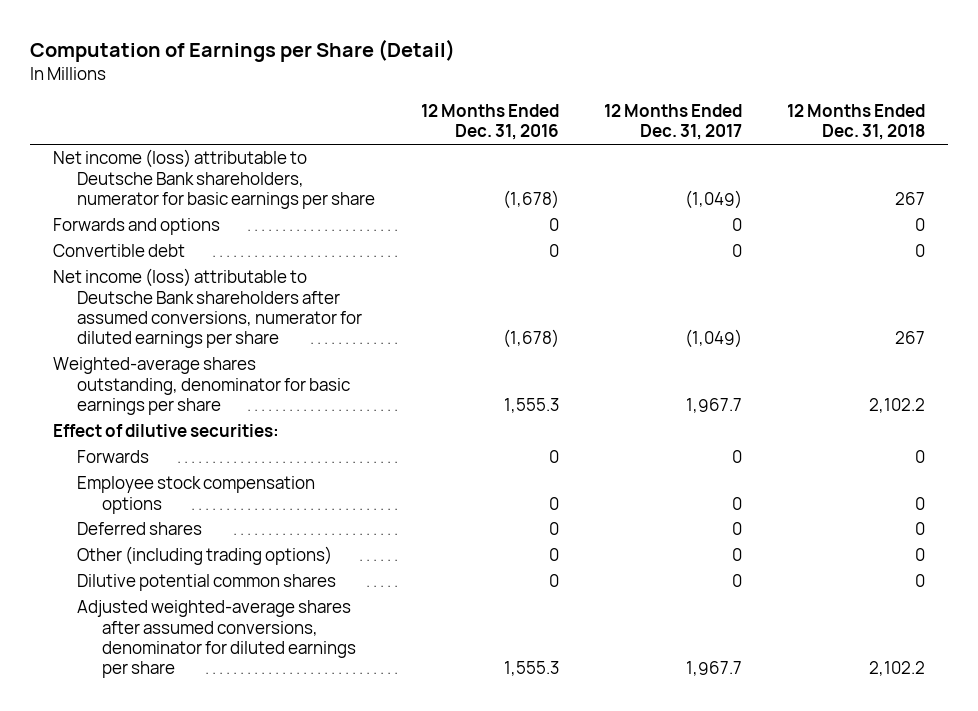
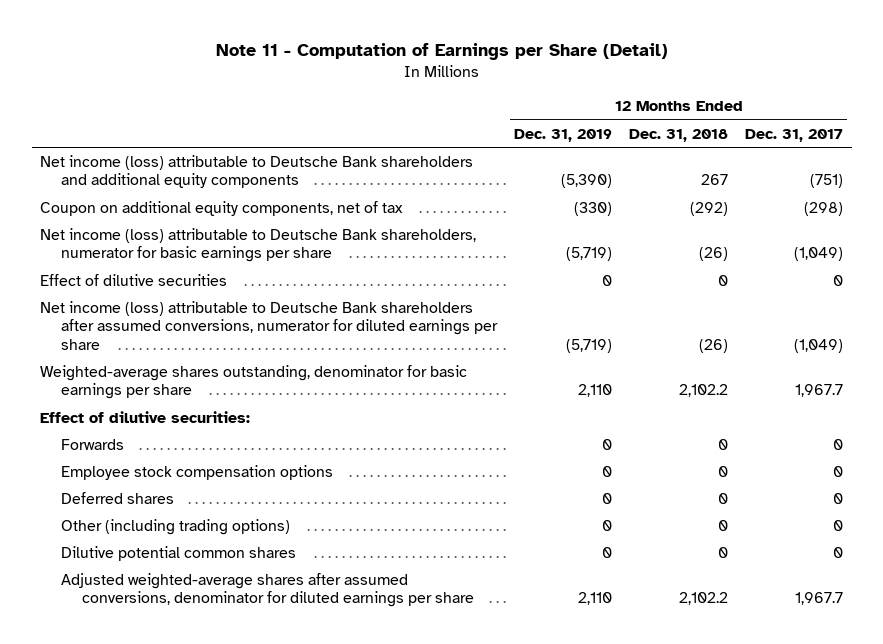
[30,39,456,63] Computation of Earnings per Share (Detail) -> [215,42,668,60] Note 11 - Computation of Earnings per Share (Detail)
[420,103,559,141] 12 Months Ended Dec. 31, 2016 -> none
none -> [514,128,613,142] Dec. 31, 2019
[52,218,220,236] Forwards and options -> none
[52,244,185,258] Convertible debt -> none
none -> [40,155,474,189] Net income (loss) attributable to Deutsche Bank shareholders and additional equity components
none -> [40,201,404,217] Coupon on additional equity components, net of tax
[895,191,926,205] 267 -> [699,247,729,262] (26)
none -> [40,274,228,287] Effect of dilutive securities
[895,331,926,345] 267 -> [699,338,729,353] (26)

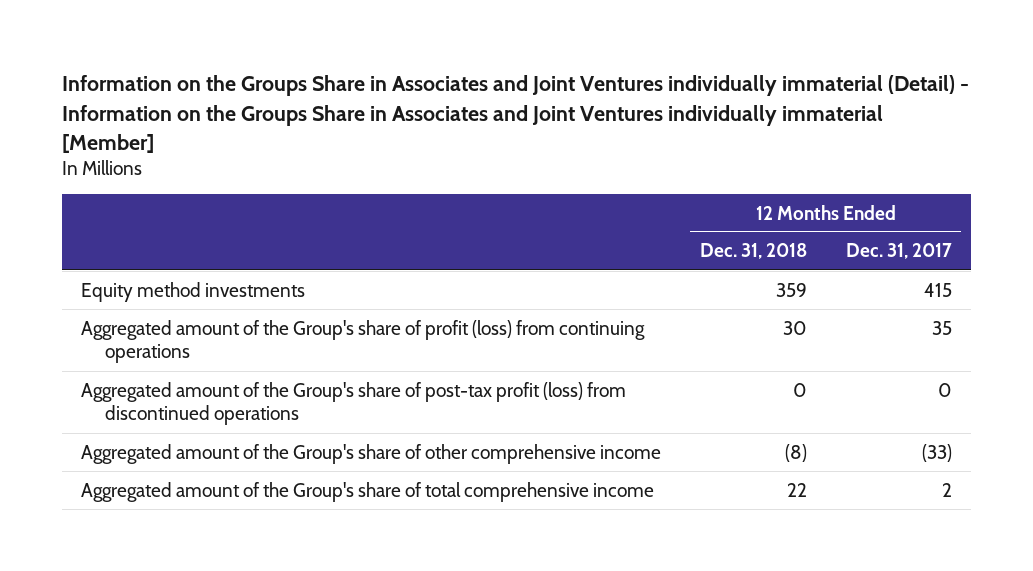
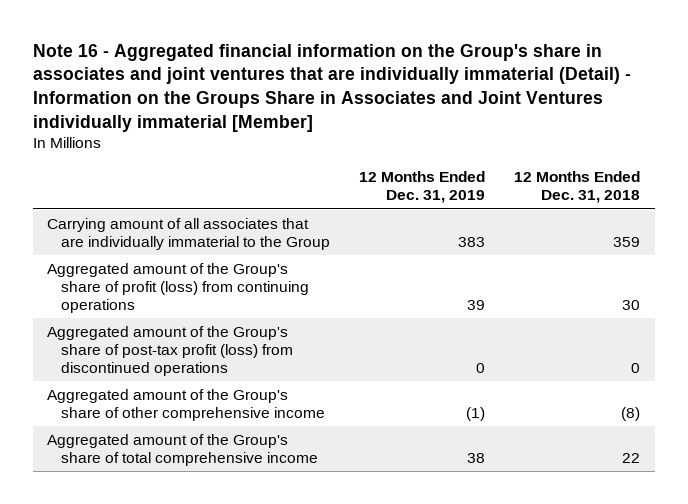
[61,75,969,153] Information on the Groups Share in Associates and Joint Ventures individually immaterial (Detail) - Information on the Groups Share in Associates and Joint Ventures individually immaterial [Member] -> [32,43,631,132] Note 16 - Aggregated financial information on the Group's share in associates and joint ventures that are individually immaterial (Detail) - Information on the Groups Share in Associates and Joint Ventures individually immaterial [Member]
[845,243,952,260] Dec. 31, 2017 -> none
none -> [359,171,486,204] 12 Months Ended Dec. 31, 2019
[81,281,306,302] Equity method investments -> [47,217,330,250] Carrying amount of all associates that are individually immaterial to the Group

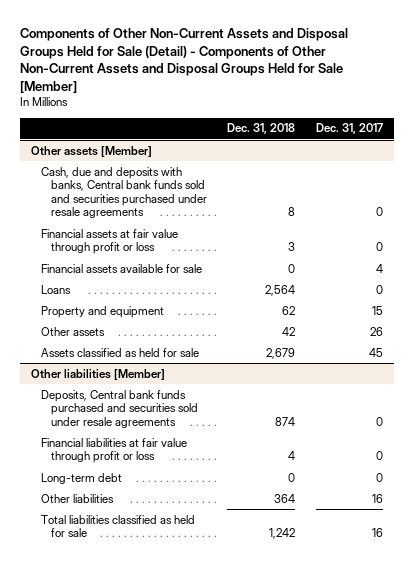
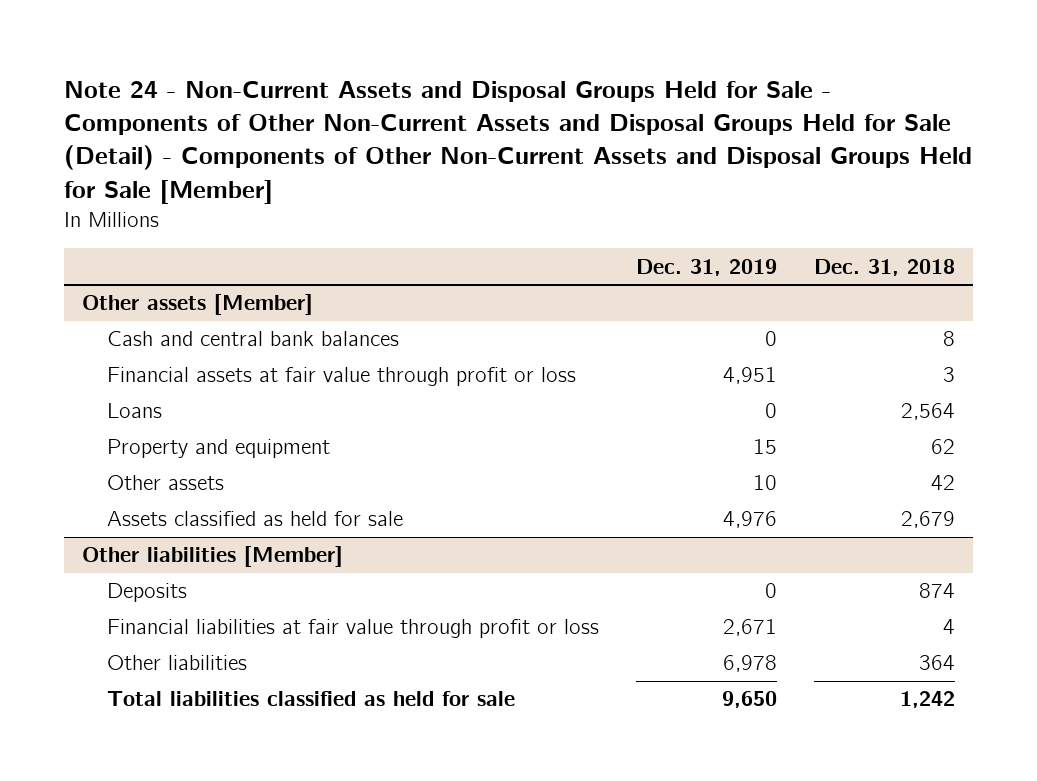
[20,27,349,93] Components of Other Non-Current Assets and Disposal Groups Held for Sale (Detail) - Components of Other Non-Current Assets and Disposal Groups Held for Sale [Member] -> [64,80,973,204] Note 24 - Non-Current Assets and Disposal Groups Held for Sale - Components of Other Non-Current Assets and Disposal Groups Held for Sale (Detail) - Components of Other Non-Current Assets and Disposal Groups Held for Sale [Member]
[316,123,384,135] Dec. 31, 2017 -> none
none -> [635,258,777,276] Dec. 31, 2019
[40,166,207,219] Cash, due and deposits with banks, Central bank funds sold and securities purchased under resale agreements -> none
none -> [107,331,400,347] Cash and central bank balances
[40,263,202,273] Financial assets available for sale -> none
[40,389,198,428] Deposits, Central bank funds purchased and securities sold under resale agreements -> [107,583,188,603] Deposits
[40,472,122,484] Long-term debt -> none

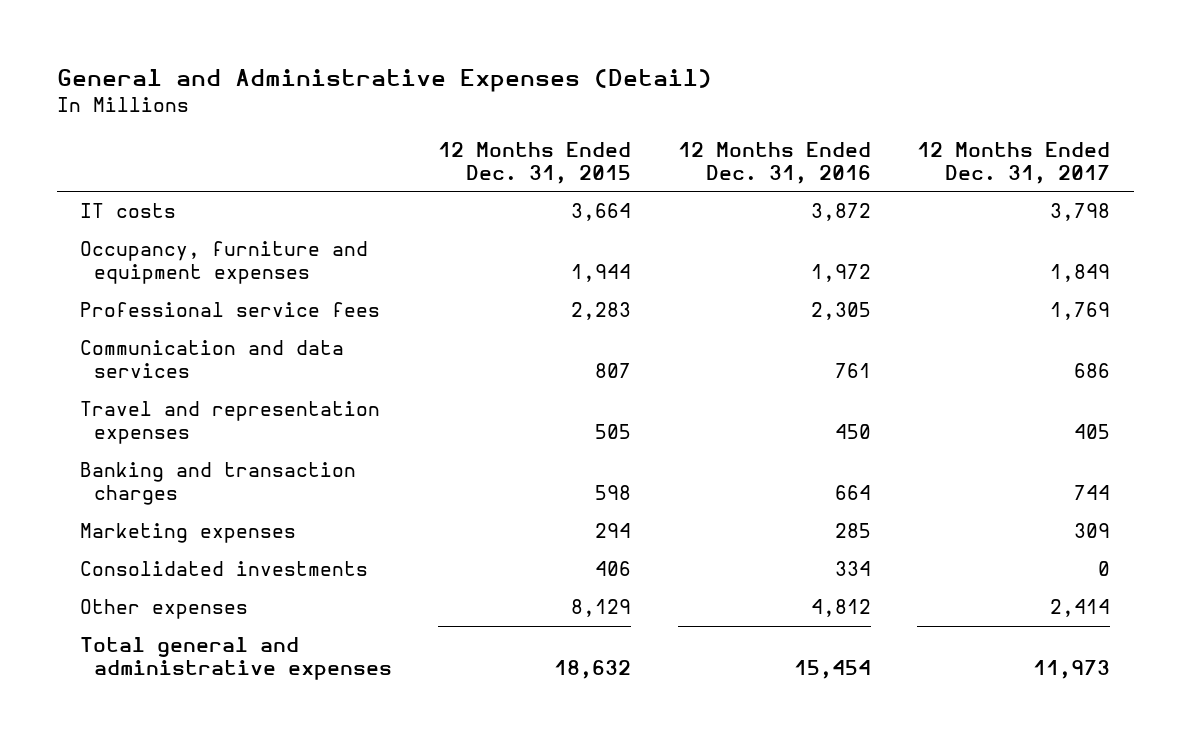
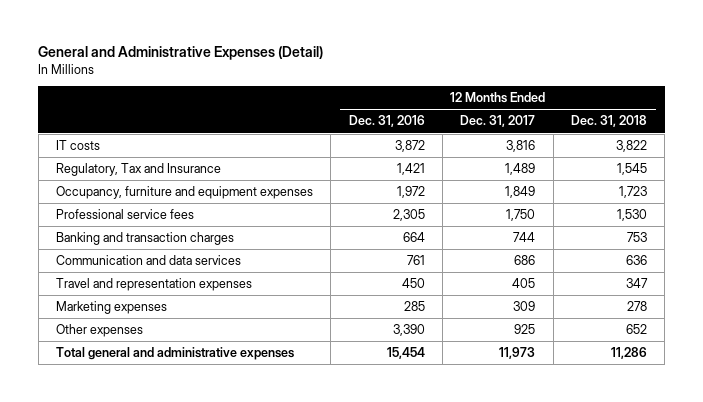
[438,141,632,184] 12 Months Ended Dec. 31, 2015 -> none
none -> [571,115,648,128] Dec. 31, 2018
[1050,202,1111,221] 3,798 -> [506,140,536,153] 3,816
none -> [55,163,221,177] Regulatory, Tax and Insurance
[1050,301,1111,320] 1,769 -> [506,209,536,222] 1,750
[79,461,356,506] Banking and transaction charges -> [55,232,234,246] Banking and transaction charges
[79,560,368,576] Consolidated investments -> none
[810,598,871,617] 4,812 -> [392,324,425,337] 3,390
[1050,598,1111,617] 2,414 -> [514,324,536,335] 925

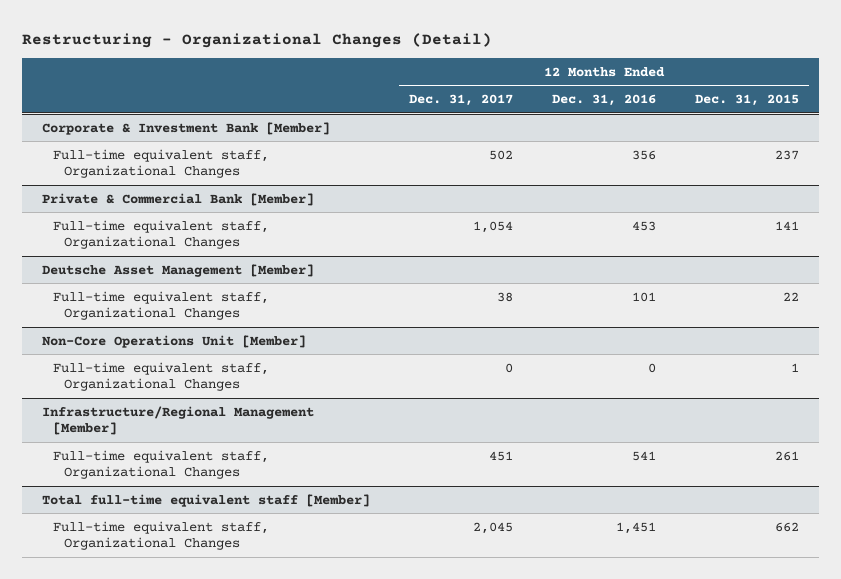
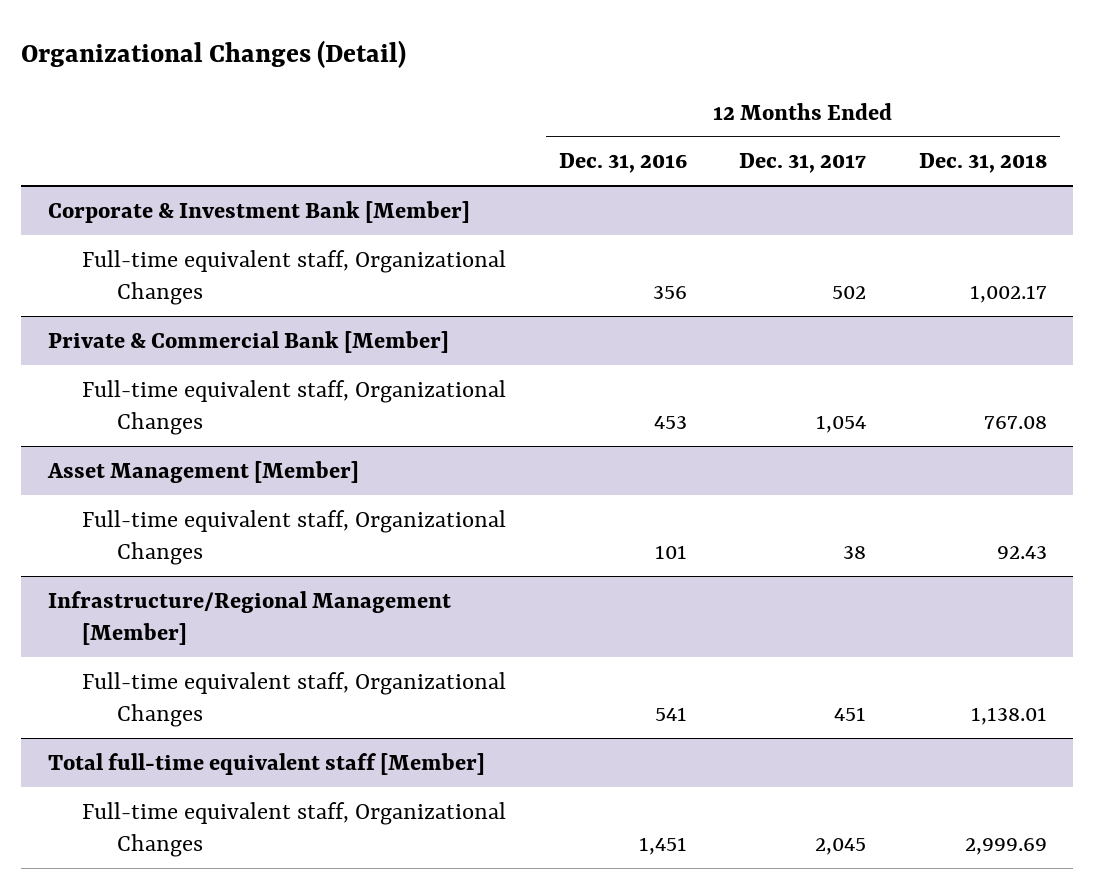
[22,33,493,49] Restructuring - Organizational Changes (Detail) -> [21,39,407,68] Organizational Changes (Detail)
[695,94,800,107] Dec. 31, 2015 -> none
none -> [918,153,1047,174] Dec. 31, 2018
[42,263,315,277] Deutsche Asset Management [Member] -> [46,460,359,483] Asset Management [Member]
[42,334,307,348] Non-Core Operations Unit [Member] -> none
[52,361,269,392] Full-time equivalent staff, Organizational Changes -> none

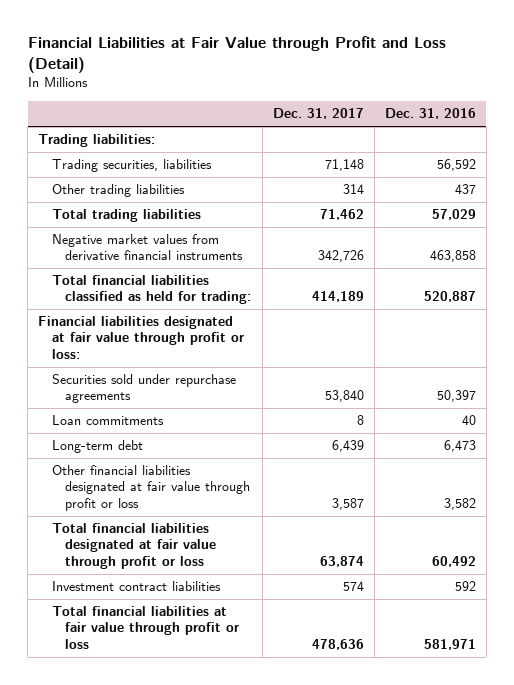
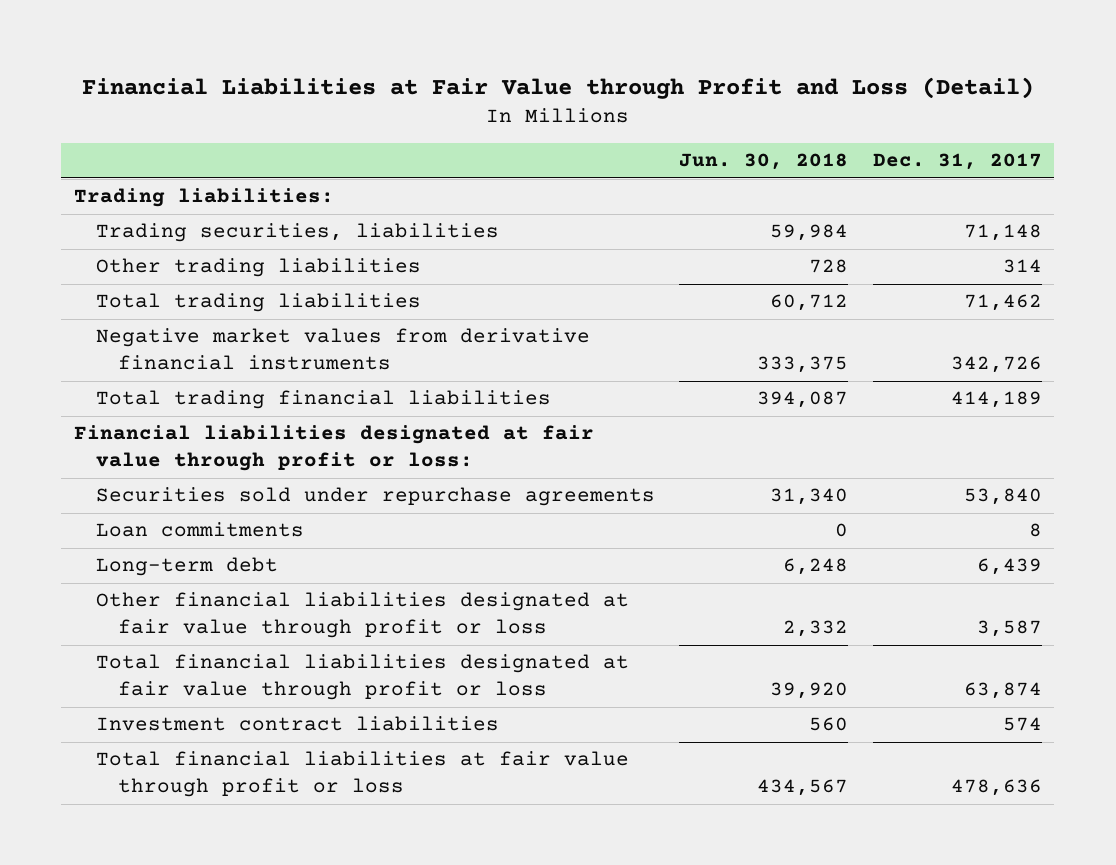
[384,108,476,120] Dec. 31, 2016 -> none
none -> [679,153,849,171] Jun. 30, 2018
[51,275,252,305] Total financial liabilities classified as held for trading: -> [95,390,551,410] Total trading financial liabilities

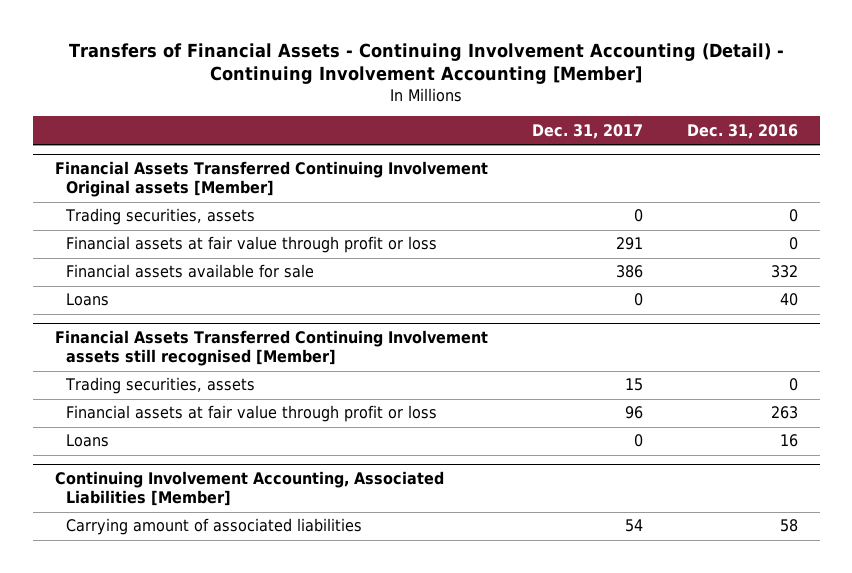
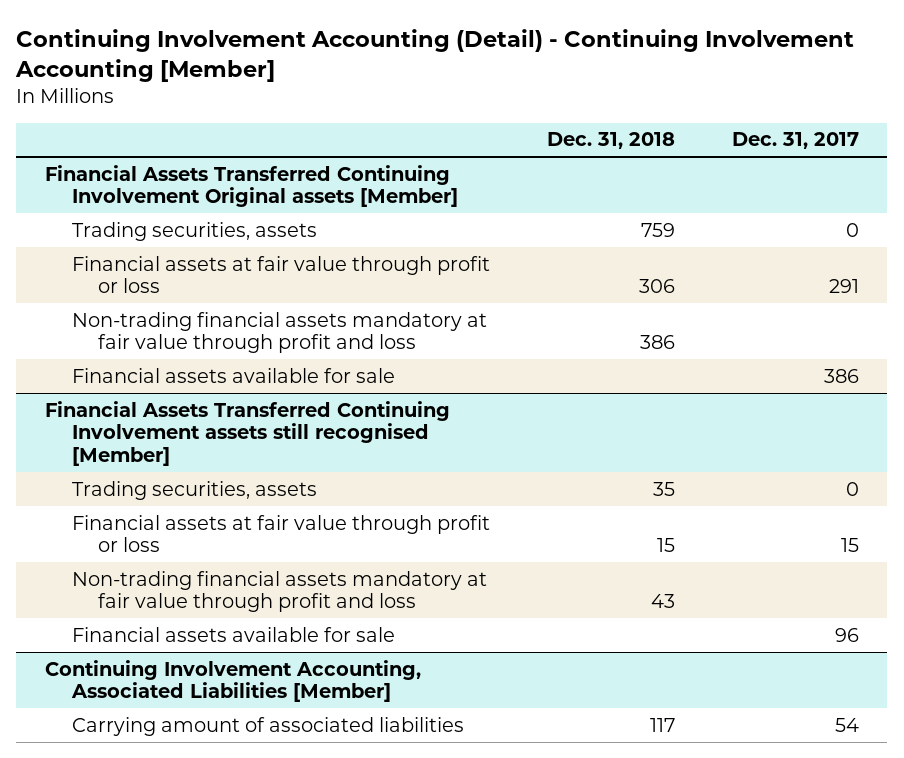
[69,42,785,85] Transfers of Financial Assets - Continuing Involvement Accounting (Detail) - Continuing Involvement Accounting [Member] -> [15,28,855,83] Continuing Involvement Accounting (Detail) - Continuing Involvement Accounting [Member]
[686,123,798,139] Dec. 31, 2016 -> none
none -> [546,132,675,150] Dec. 31, 2018
none -> [71,311,487,354] Non-trading financial assets mandatory at fair value through profit and loss
[65,293,109,307] Loans -> none
[65,434,109,448] Loans -> none
[624,378,643,392] 15 -> [845,481,859,496] 0
[624,406,643,420] 96 -> [840,538,859,553] 15
none -> [71,570,487,613] Non-trading financial assets mandatory at fair value through profit and loss
none -> [71,626,395,642] Financial assets available for sale

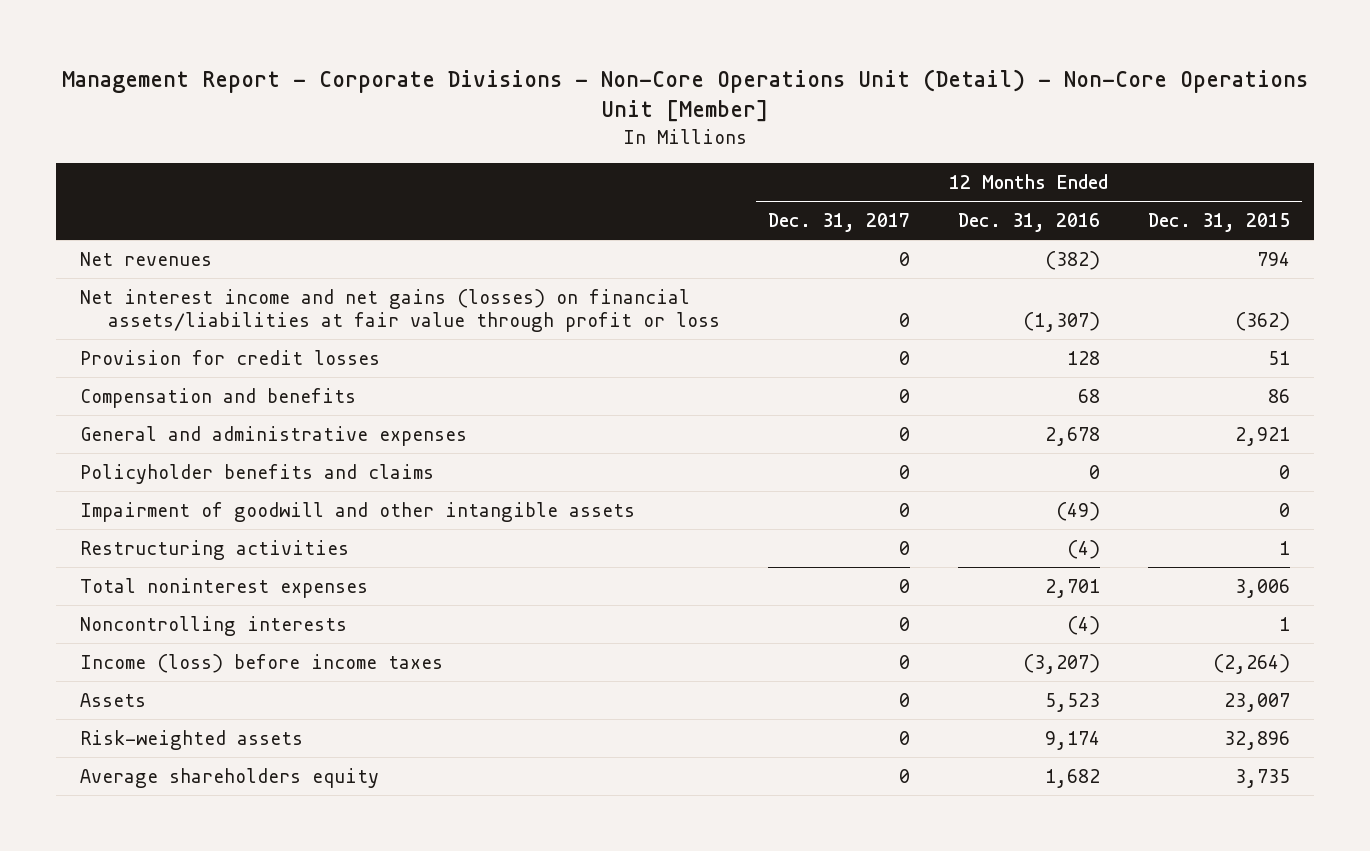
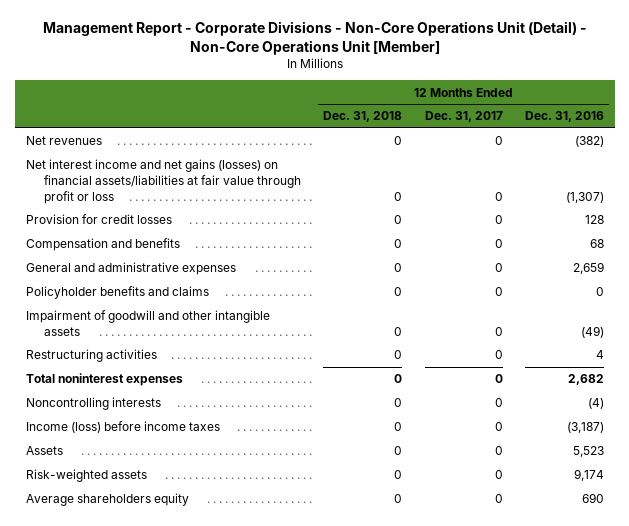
[1147,213,1290,233] Dec. 31, 2015 -> none
none -> [323,111,403,123] Dec. 31, 2018
[1044,426,1100,446] 2,678 -> [572,262,604,275] 2,659
[1066,539,1100,559] (4) -> [595,350,604,360] 4
[1044,578,1100,598] 2,701 -> [567,374,604,386] 2,682
[1022,653,1100,674] (3,207) -> [566,422,604,434] (3,187)
[1044,768,1100,788] 1,682 -> [581,493,604,504] 690

